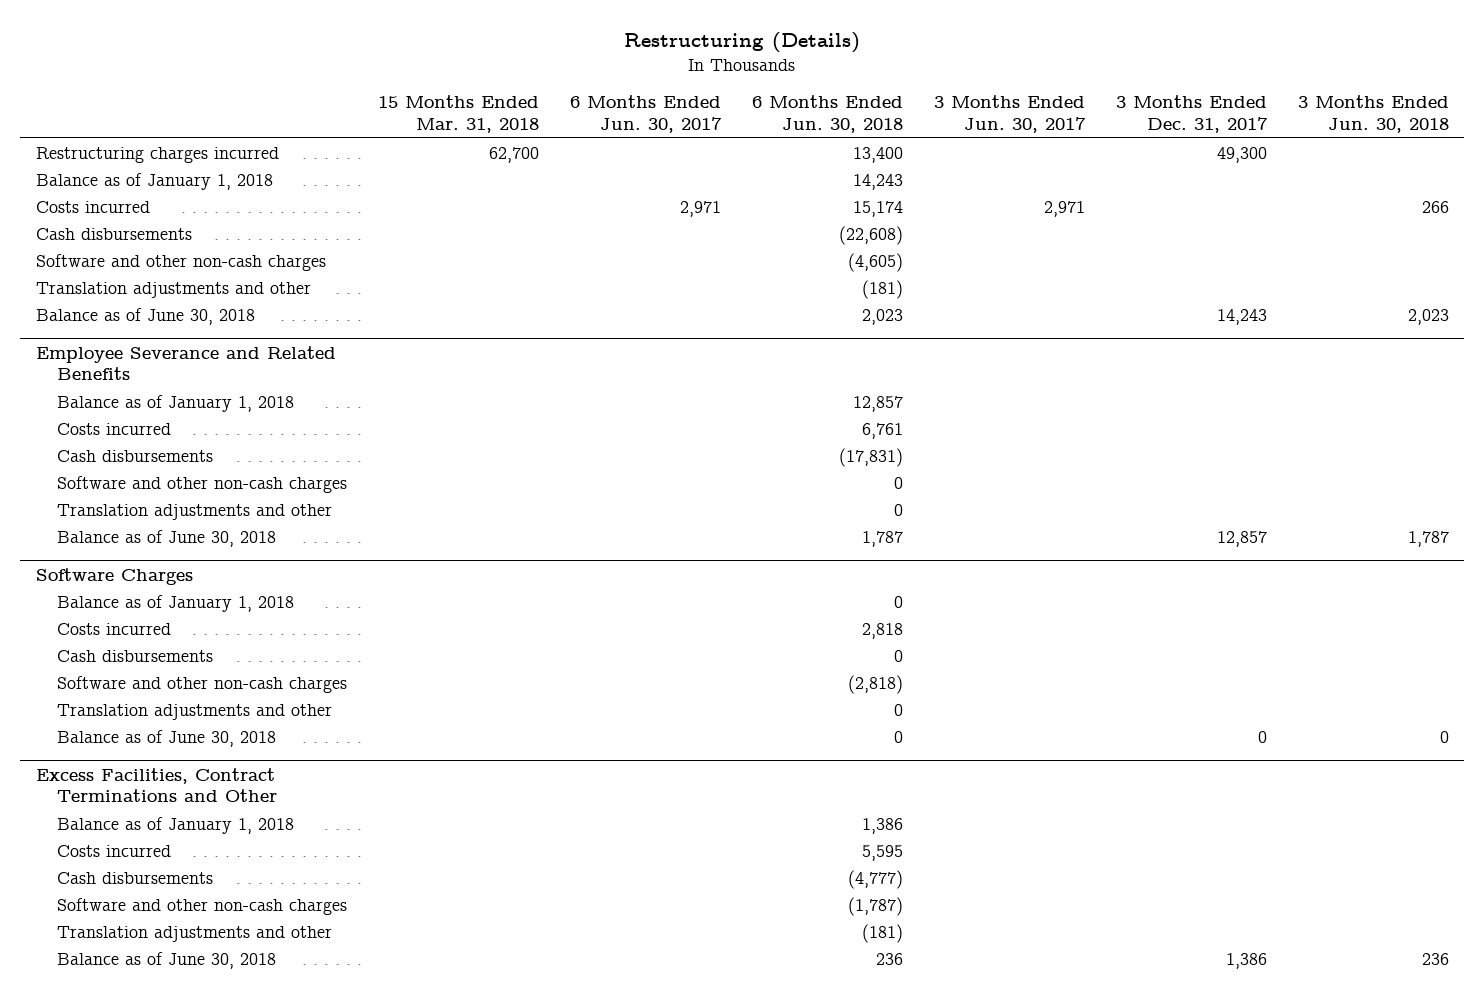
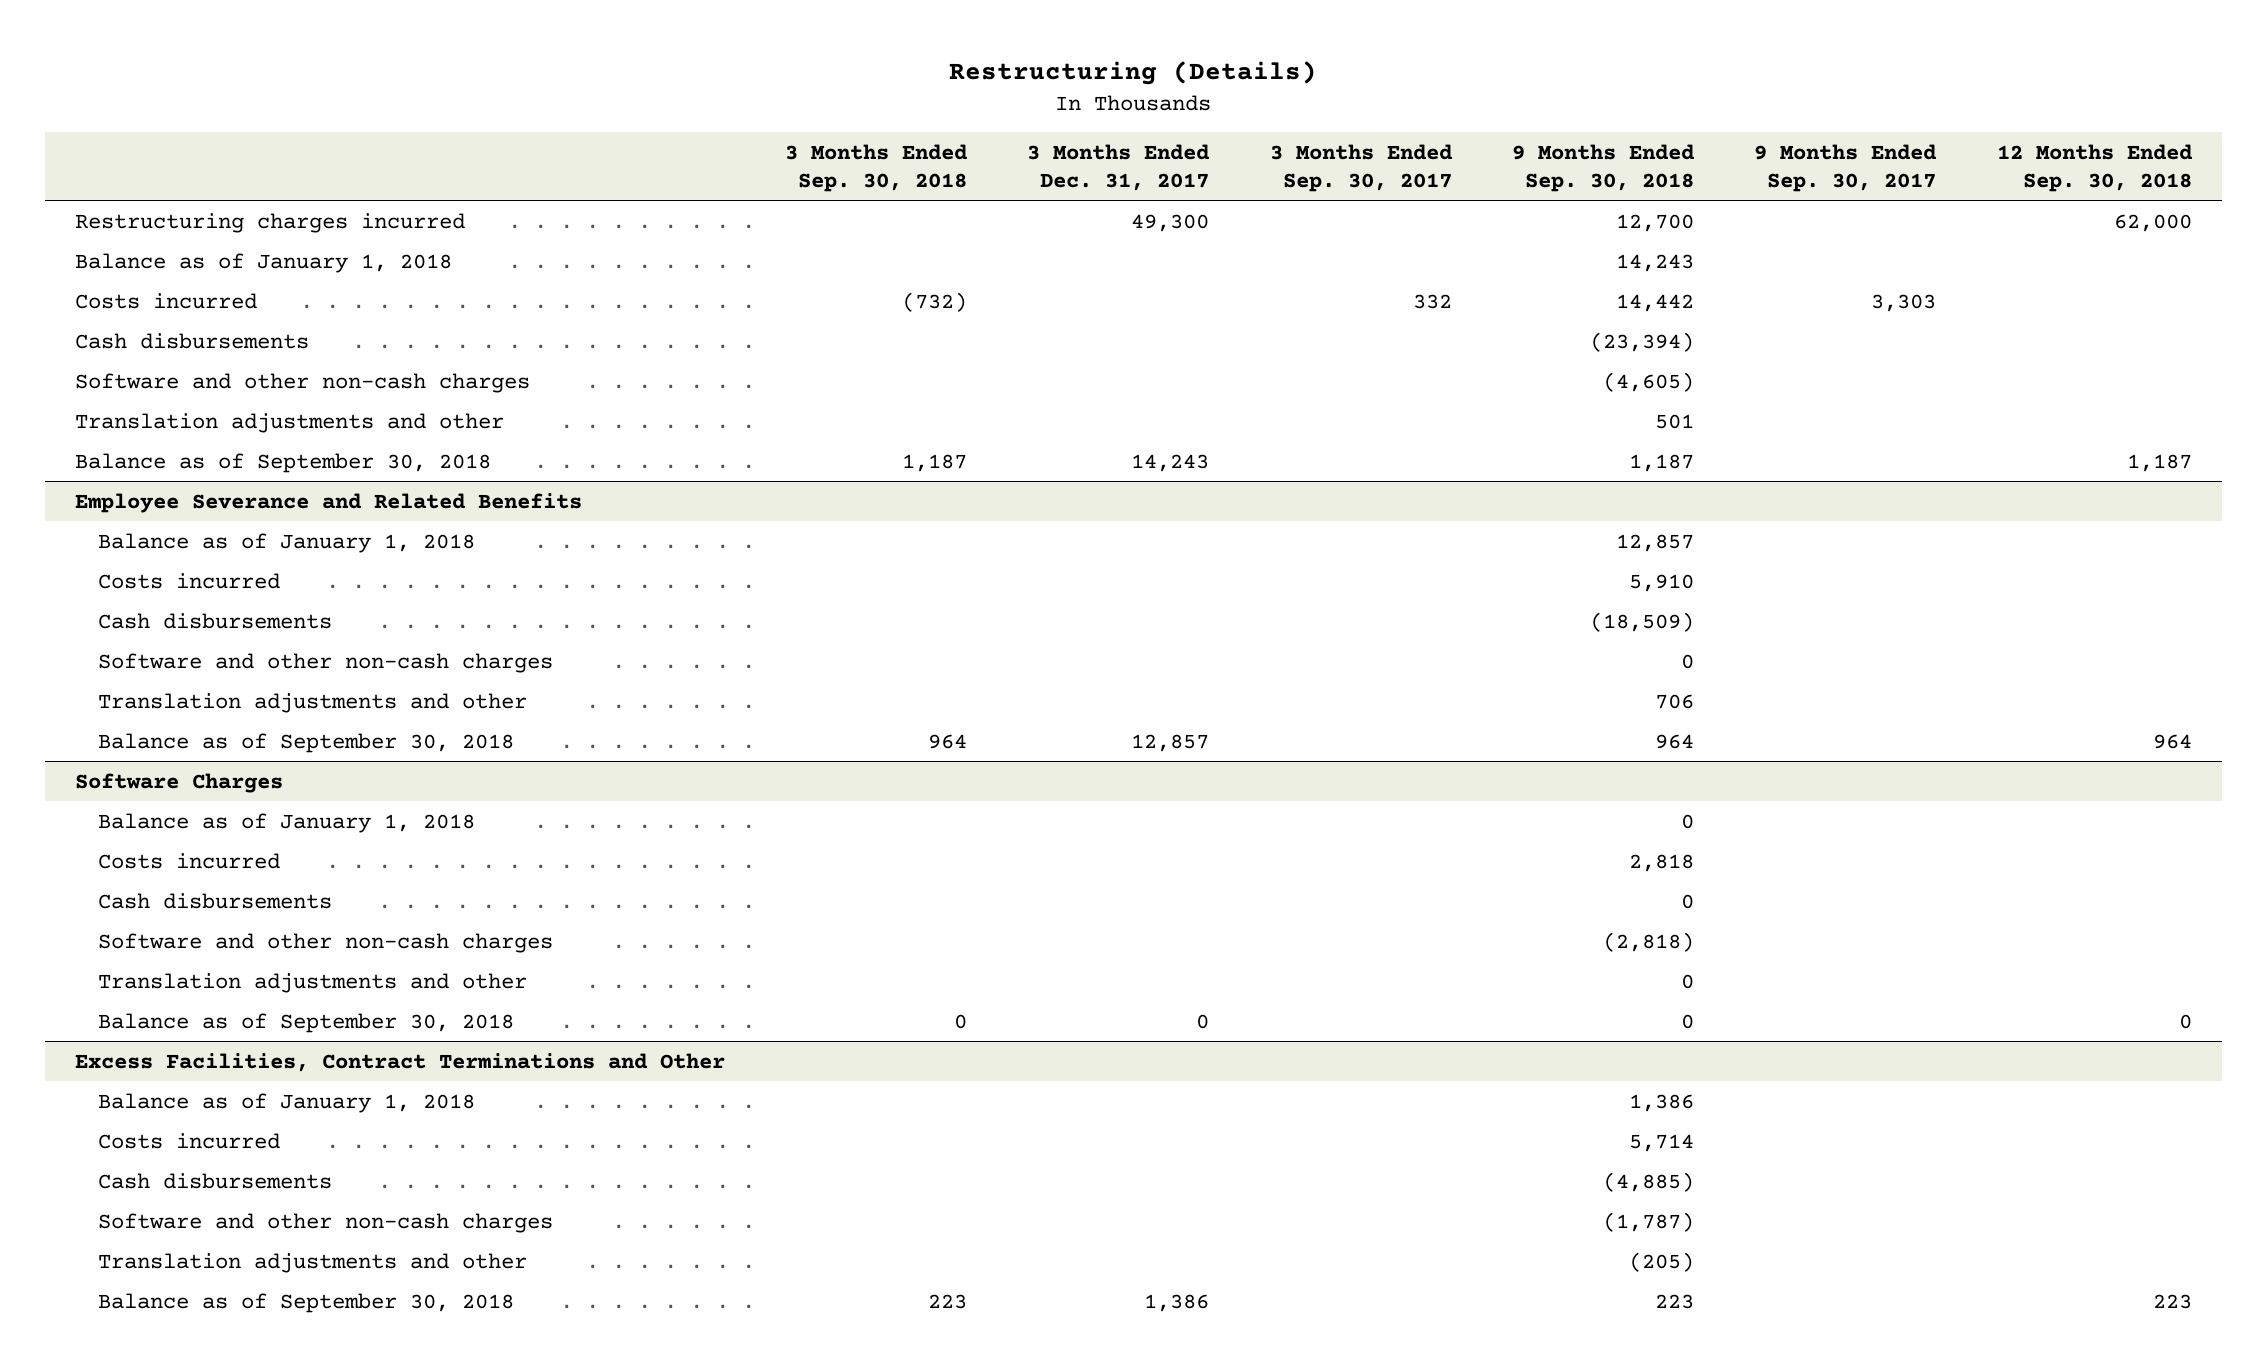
[377,95,539,133] 15 Months Ended Mar. 31, 2018 -> none
[569,95,722,133] 6 Months Ended Jun. 30, 2017 -> none
[751,95,903,133] 6 Months Ended Jun. 30, 2018 -> none
[933,95,1086,133] 3 Months Ended Jun. 30, 2017 -> none
[1297,95,1449,133] 3 Months Ended Jun. 30, 2018 -> none
none -> [785,143,969,192] 3 Months Ended Sep. 30, 2018
none -> [1269,143,1453,192] 3 Months Ended Sep. 30, 2017
none -> [1511,143,1695,192] 9 Months Ended Sep. 30, 2018
none -> [1754,143,1938,192] 9 Months Ended Sep. 30, 2017
none -> [1996,143,2193,192] 12 Months Ended Sep. 30, 2018
[35,307,255,325] Balance as of June 30, 2018 -> [74,452,491,473] Balance as of September 30, 2018
[56,529,276,547] Balance as of June 30, 2018 -> [97,732,514,753] Balance as of September 30, 2018
[56,729,276,747] Balance as of June 30, 2018 -> [97,1012,514,1033] Balance as of September 30, 2018
[56,951,276,969] Balance as of June 30, 2018 -> [97,1292,514,1313] Balance as of September 30, 2018

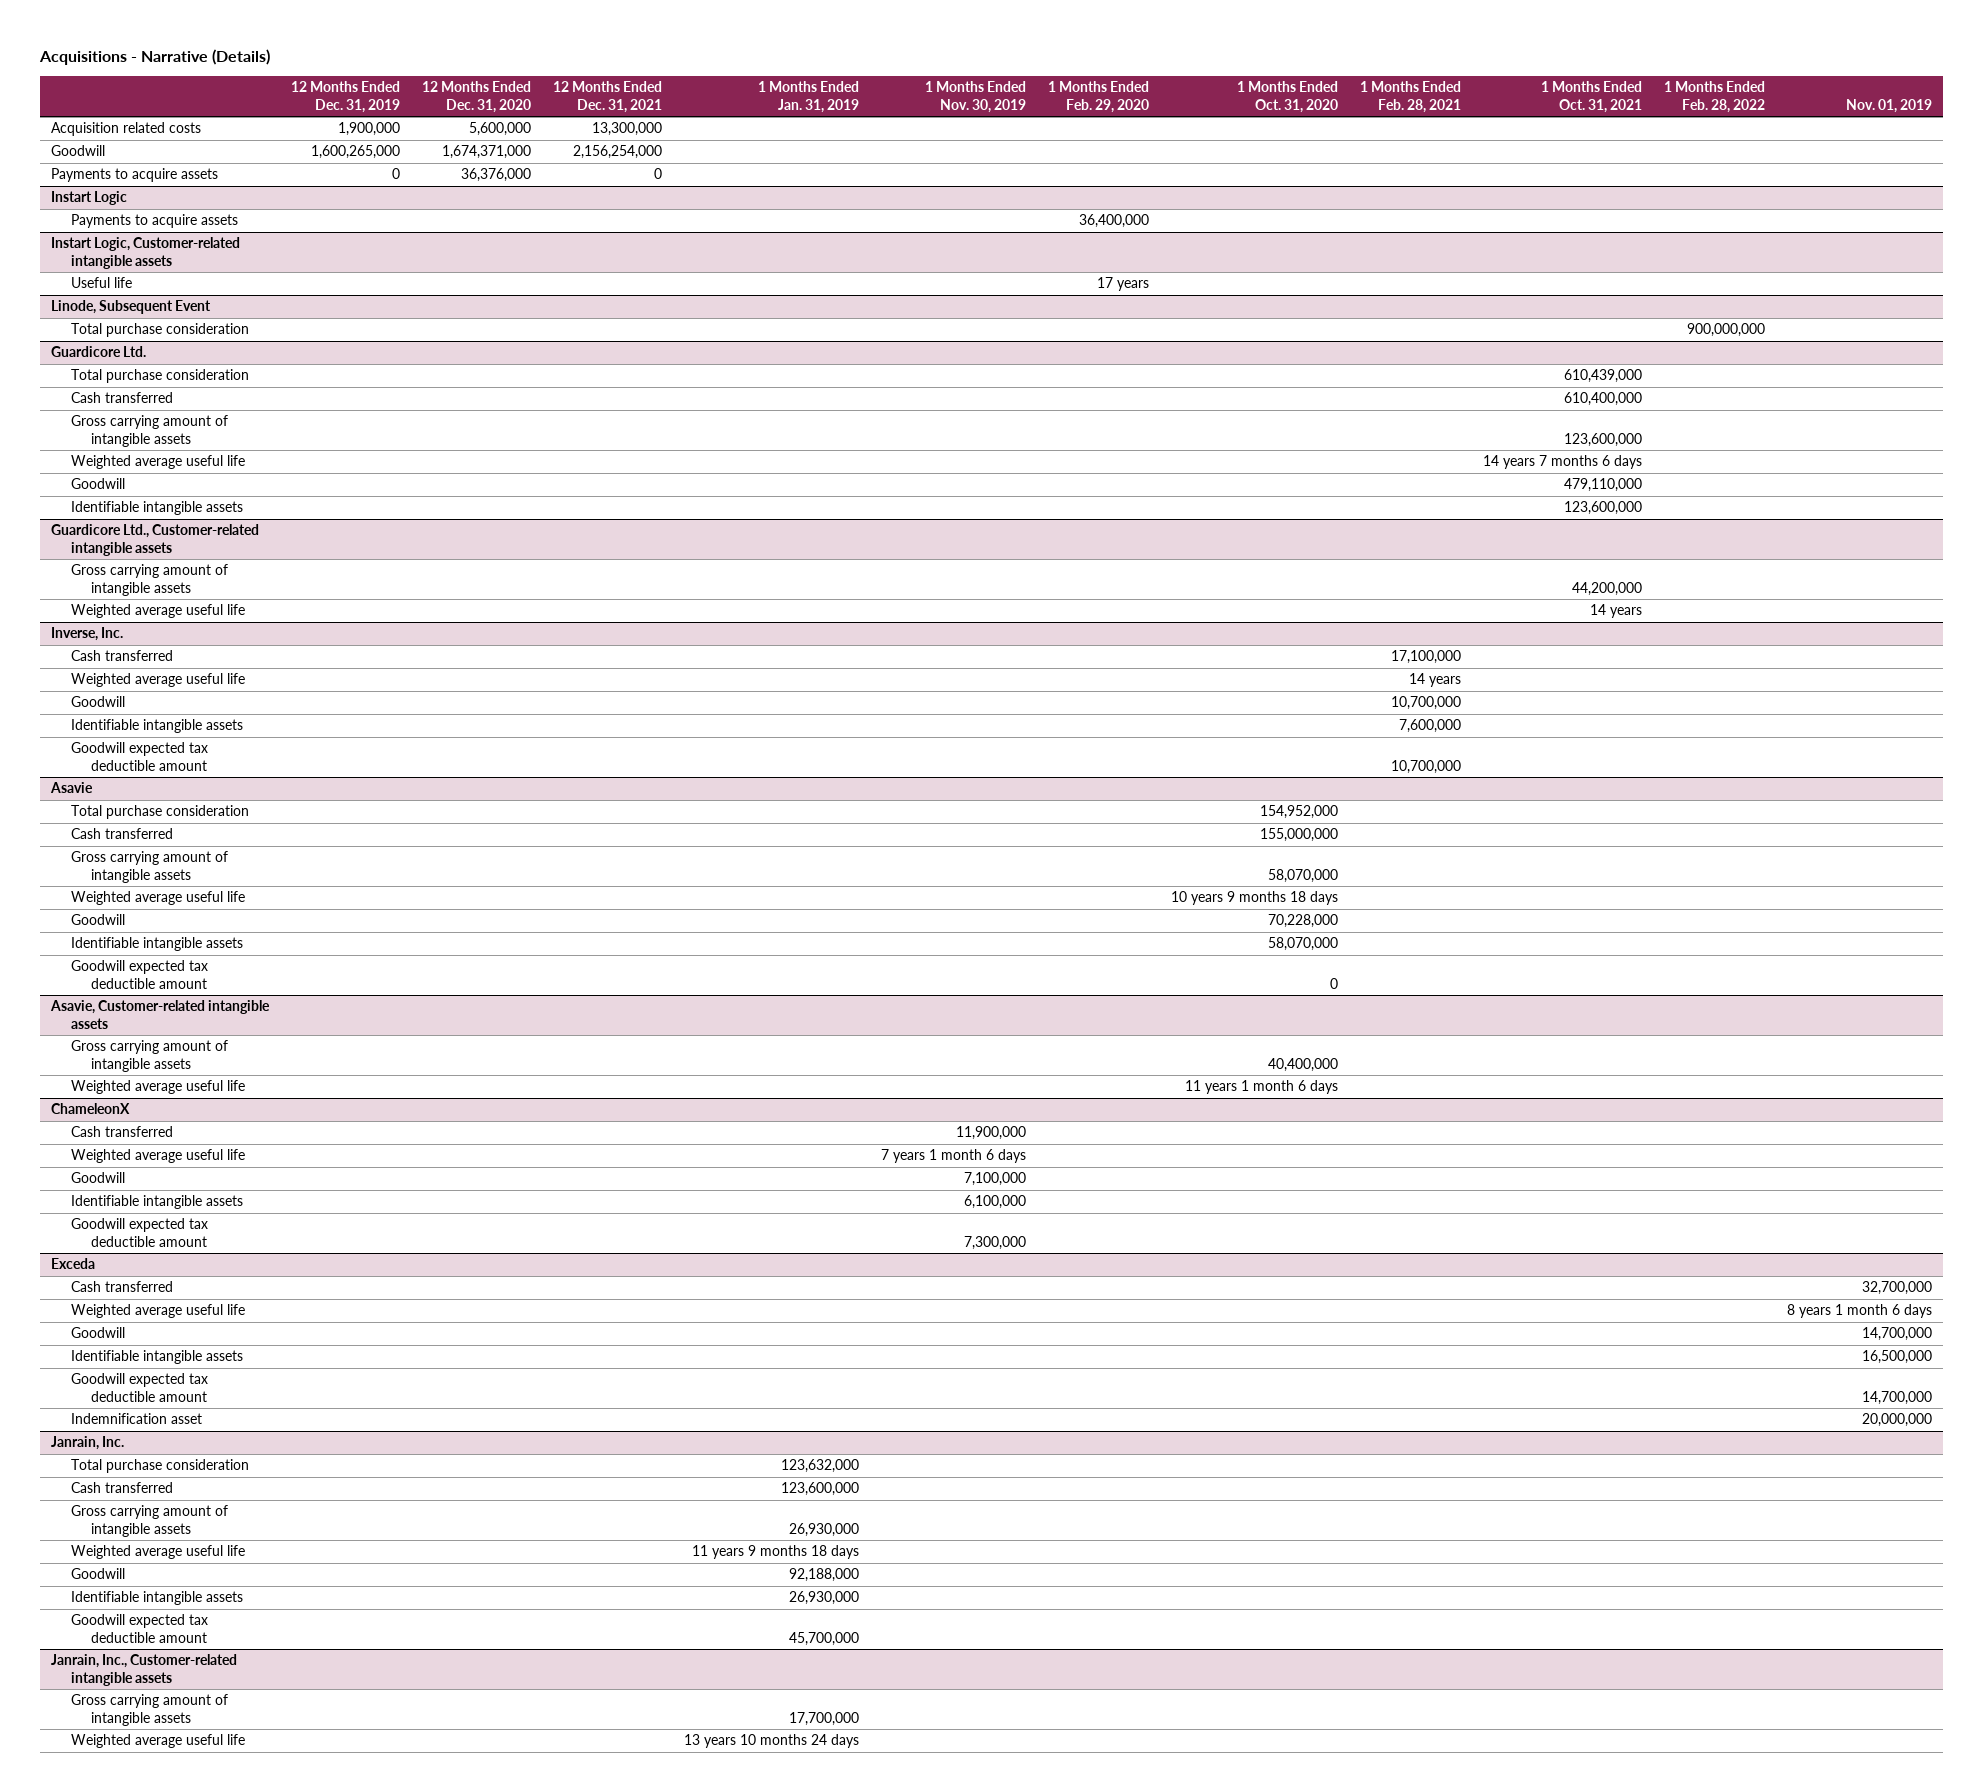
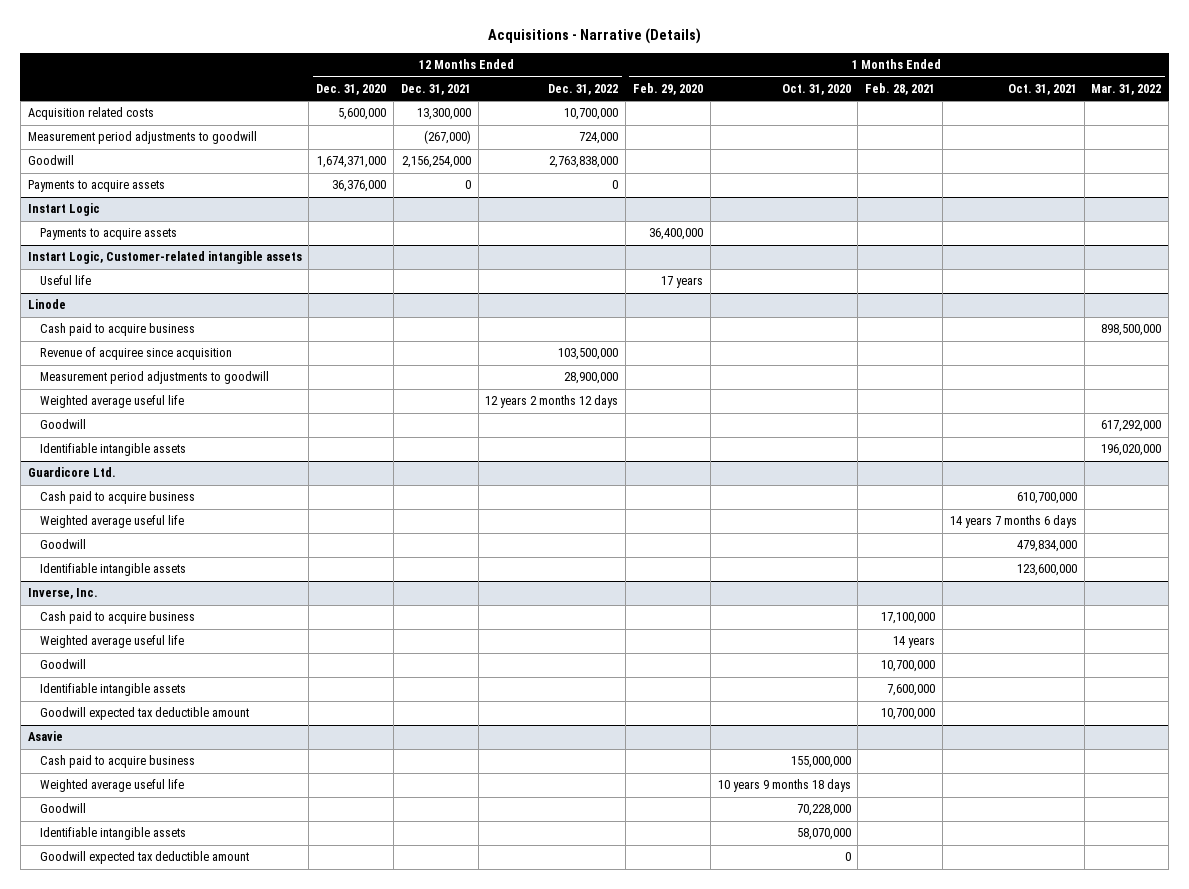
[291,81,401,113] 12 Months Ended Dec. 31, 2019 -> none
[758,81,860,113] 1 Months Ended Jan. 31, 2019 -> none
[925,81,1027,113] 1 Months Ended Nov. 30, 2019 -> none
[1663,81,1765,113] 1 Months Ended Feb. 28, 2022 -> none
[1845,98,1932,113] Nov. 01, 2019 -> none
none -> [548,83,619,95] Dec. 31, 2022
none -> [1091,83,1162,95] Mar. 31, 2022
none -> [27,131,257,145] Measurement period adjustments to goodwill
[70,323,249,338] Total purchase consideration -> none
[51,300,212,315] Linode, Subsequent Event -> [27,299,66,310] Linode
none -> [39,323,195,337] Cash paid to acquire business
none -> [39,347,232,361] Revenue of acquiree since acquisition
none -> [39,371,269,385] Measurement period adjustments to goodwill
none -> [39,395,184,409] Weighted average useful life
none -> [39,419,86,430] Goodwill
none -> [39,443,186,457] Identifiable intangible assets
[70,369,249,384] Total purchase consideration -> none
[70,392,173,404] Cash transferred -> none
[70,415,228,447] Gross carrying amount of intangible assets -> none
none -> [39,491,195,505] Cash paid to acquire business
[1563,478,1642,493] 479,110,000 -> [1016,540,1077,553] 479,834,000
[51,524,260,556] Guardicore Ltd., Customer-related intangible assets -> none
[70,564,228,596] Gross carrying amount of intangible assets -> none
[70,604,245,619] Weighted average useful life -> none
[70,650,173,662] Cash transferred -> [39,611,195,625] Cash paid to acquire business
[70,805,249,820] Total purchase consideration -> none
[70,851,228,883] Gross carrying amount of intangible assets -> none
[70,828,173,840] Cash transferred -> [39,755,195,769] Cash paid to acquire business
[50,1000,271,1029] Asavie, Customer-related intangible assets -> none
[70,1040,228,1072] Gross carrying amount of intangible assets -> none
[70,1080,245,1095] Weighted average useful life -> none
[51,1103,131,1115] ChameleonX -> none
[70,1126,173,1138] Cash transferred -> none
[70,1149,245,1164] Weighted average useful life -> none
[70,1172,125,1184] Goodwill -> none
[70,1195,243,1210] Identifiable intangible assets -> none
[70,1218,208,1247] Goodwill expected tax deductible amount -> none
[51,1258,96,1270] Exceda -> none
[70,1281,173,1293] Cash transferred -> none
[70,1304,245,1319] Weighted average useful life -> none
[70,1327,125,1339] Goodwill -> none
[70,1350,243,1365] Identifiable intangible assets -> none
[70,1373,208,1402] Goodwill expected tax deductible amount -> none
[70,1413,202,1425] Indemnification asset -> none
[51,1436,125,1451] Janrain, Inc. -> none
[70,1459,249,1474] Total purchase consideration -> none
[70,1482,173,1494] Cash transferred -> none
[70,1505,228,1537] Gross carrying amount of intangible assets -> none
[70,1545,245,1560] Weighted average useful life -> none
[70,1568,125,1580] Goodwill -> none
[70,1591,243,1606] Identifiable intangible assets -> none
[70,1614,208,1643] Goodwill expected tax deductible amount -> none
[51,1654,238,1686] Janrain, Inc., Customer-related intangible assets -> none
[70,1694,228,1726] Gross carrying amount of intangible assets -> none
[70,1734,245,1749] Weighted average useful life -> none

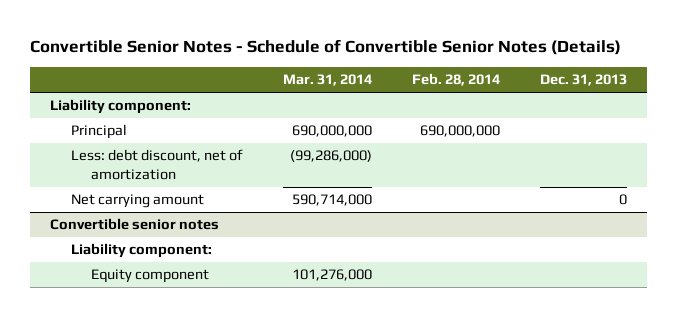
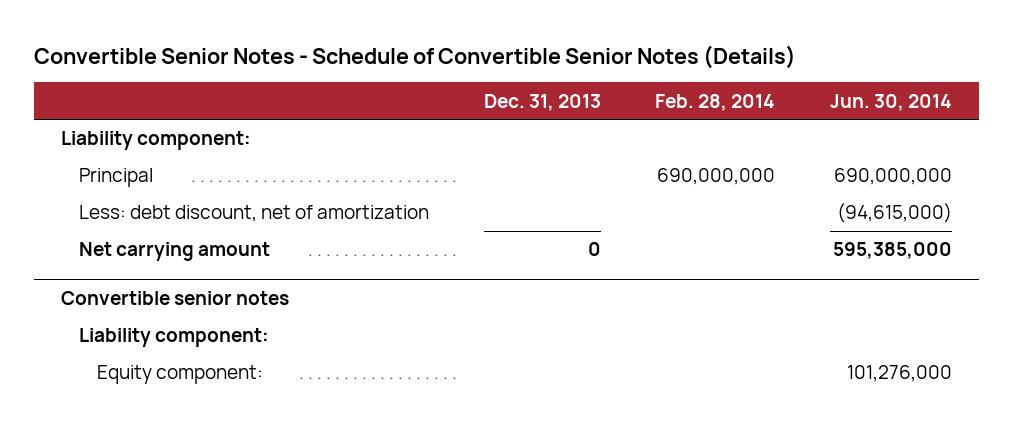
[282,74,372,87] Mar. 31, 2014 -> none
none -> [829,93,952,111] Jun. 30, 2014
[91,269,210,284] Equity component -> [97,365,264,385] Equity component:

